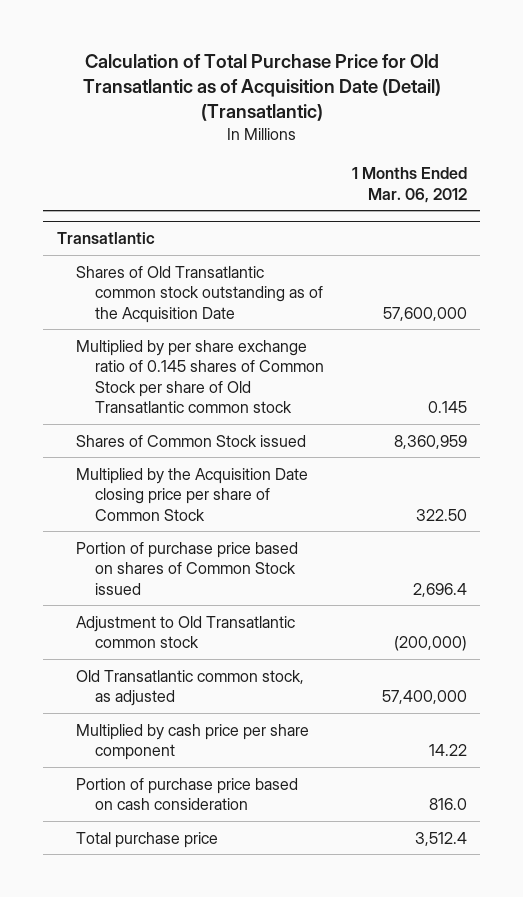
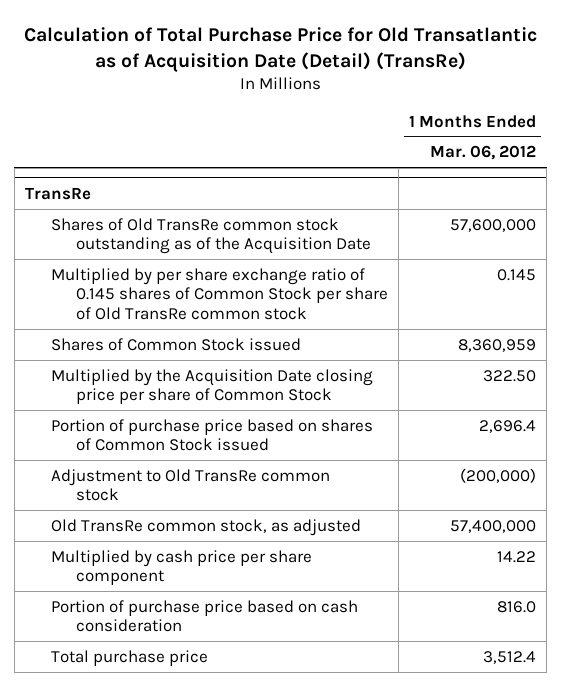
[82,54,441,122] Calculation of Total Purchase Price for Old Transatlantic as of Acquisition Date (Detail) (Transatlantic) -> [23,26,537,72] Calculation of Total Purchase Price for Old Transatlantic as of Acquisition Date (Detail) (TransRe)
[56,231,155,244] Transatlantic -> none
none -> [24,186,91,200] TransRe
[75,265,324,323] Shares of Old Transatlantic common stock outstanding as of the Acquisition Date -> [50,217,372,255] Shares of Old TransRe common stock outstanding as of the Acquisition Date
[75,339,325,414] Multiplied by per share exchange ratio of 0.145 shares of Common Stock per share of Old Transatlantic common stock -> [50,267,389,321] Multiplied by per share exchange ratio of 0.145 shares of Common Stock per share of Old TransRe common stock
[75,615,295,649] Adjustment to Old Transatlantic common stock -> [50,468,330,502] Adjustment to Old TransRe common stock
[75,669,304,707] Old Transatlantic common stock, as adjusted -> [50,518,361,536] Old TransRe common stock, as adjusted

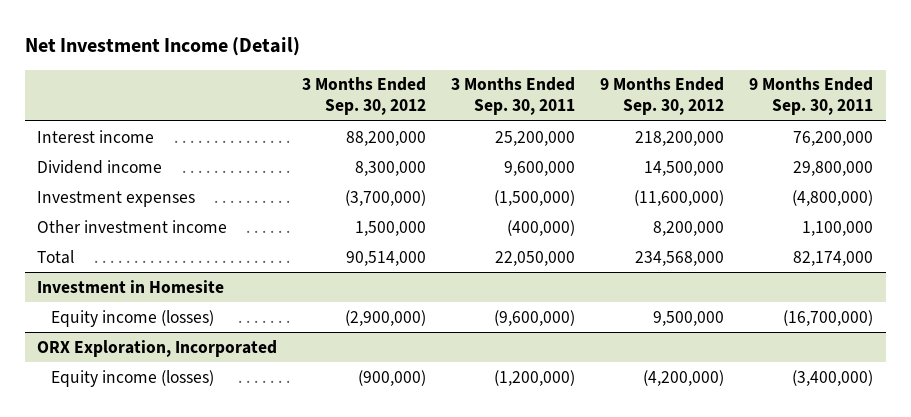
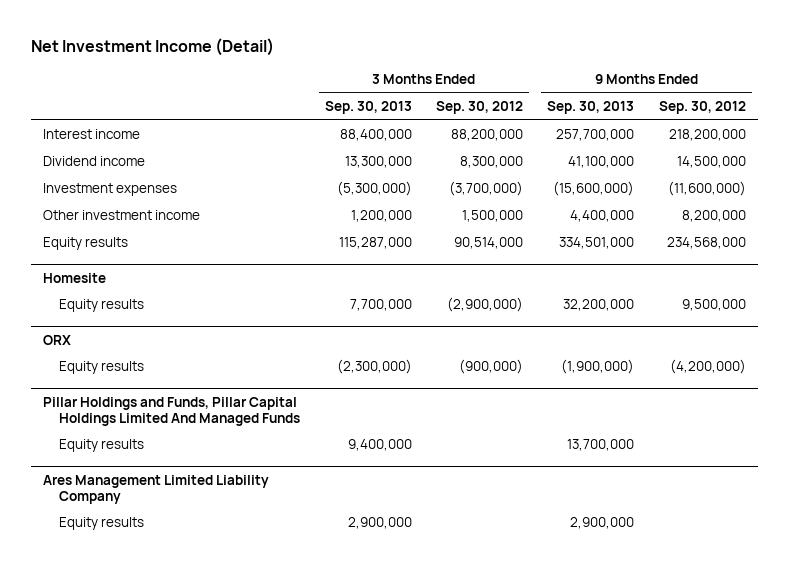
[451,77,576,116] 3 Months Ended Sep. 30, 2011 -> none
[749,77,874,116] 9 Months Ended Sep. 30, 2011 -> none
none -> [324,101,412,115] Sep. 30, 2013
none -> [547,101,635,115] Sep. 30, 2013
[37,279,225,293] Investment in Homesite -> none
[37,339,278,357] ORX Exploration, Incorporated -> none
[37,249,75,264] Total -> [43,237,129,251] Equity results
none -> [43,272,107,283] Homesite
[51,309,215,327] Equity income (losses) -> [59,299,145,313] Equity results
none -> [43,334,72,345] ORX
[51,369,215,387] Equity income (losses) -> [59,361,145,375] Equity results
none -> [43,396,301,427] Pillar Holdings and Funds, Pillar Capital Holdings Limited And Managed Funds
none -> [59,439,145,453] Equity results
none -> [43,474,270,505] Ares Management Limited Liability Company
none -> [59,517,145,531] Equity results

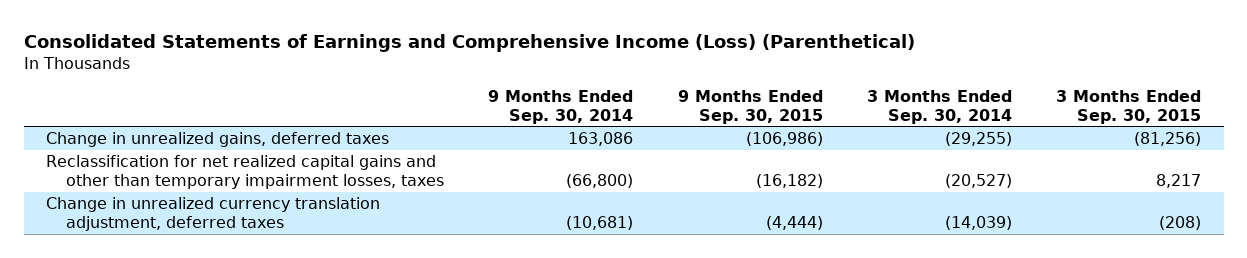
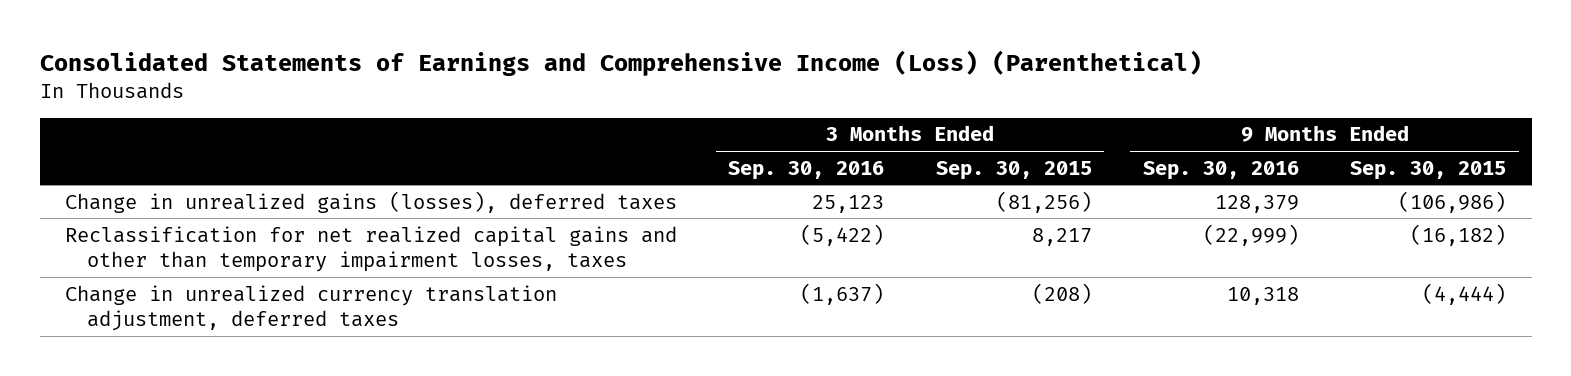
[488,89,634,124] 9 Months Ended Sep. 30, 2014 -> none
[867,89,1013,124] 3 Months Ended Sep. 30, 2014 -> none
none -> [728,160,885,180] Sep. 30, 2016
none -> [1142,160,1299,180] Sep. 30, 2016
[45,132,389,148] Change in unrealized gains, deferred taxes -> [65,190,678,213] Change in unrealized gains (losses), deferred taxes

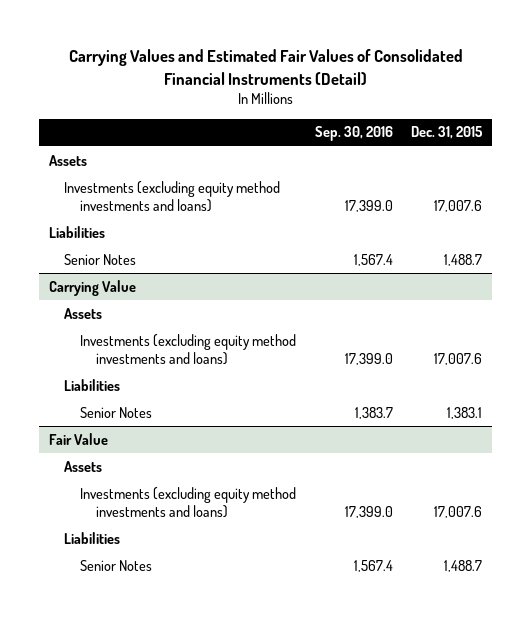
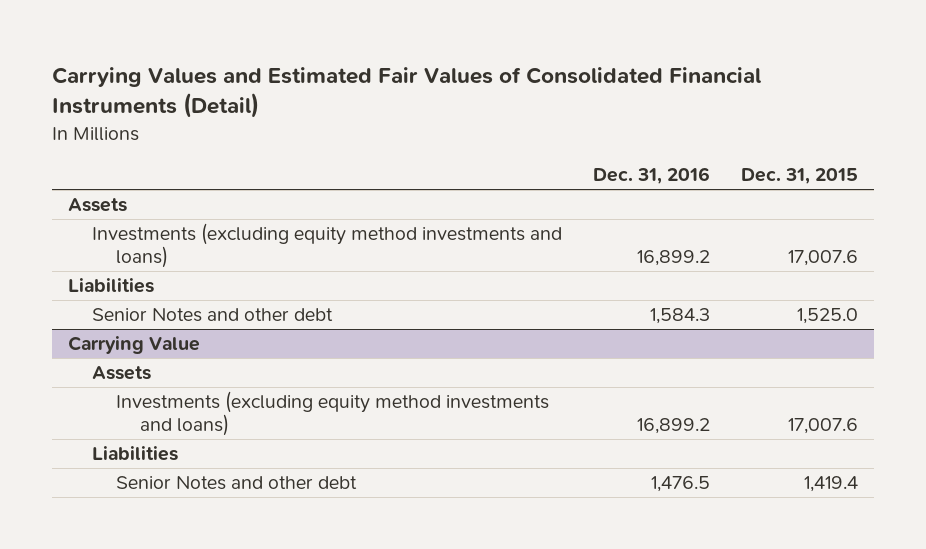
[314,126,393,142] Sep. 30, 2016 -> none
none -> [593,167,711,185] Dec. 31, 2016
[64,253,137,265] Senior Notes -> [91,308,333,323] Senior Notes and other debt
[444,253,483,266] 1,488.7 -> [797,308,859,325] 1,525.0
[48,432,108,445] Fair Value -> none
[64,460,103,472] Assets -> none
[80,486,297,519] Investments (excluding equity method investments and loans) -> none
[64,531,121,544] Liabilities -> none
[80,559,153,571] Senior Notes -> none
[80,406,153,418] Senior Notes -> [116,476,358,491] Senior Notes and other debt
[447,406,483,419] 1,383.1 -> [804,476,859,493] 1,419.4

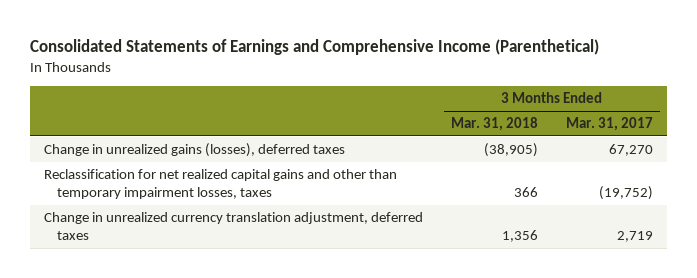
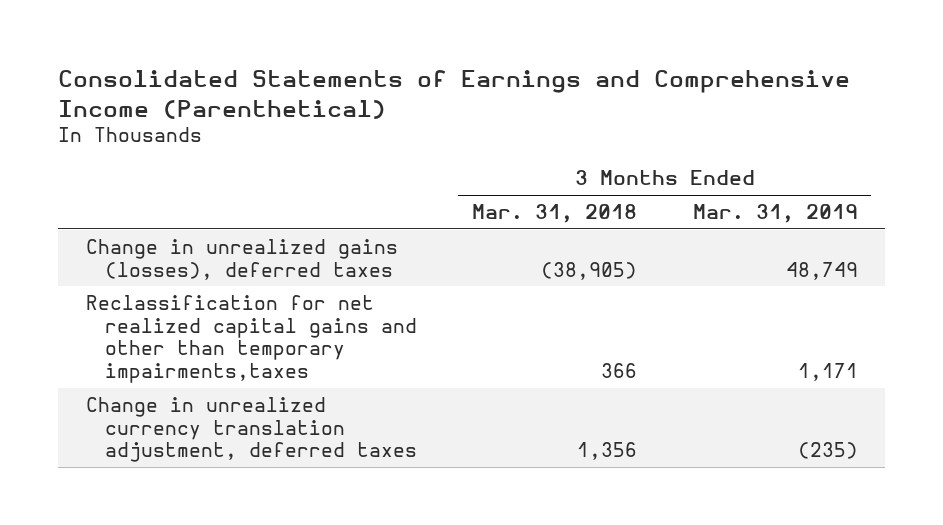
[566,117,654,132] Mar. 31, 2017 -> none
none -> [692,204,858,224] Mar. 31, 2019
[44,169,398,200] Reclassification for net realized capital gains and other than temporary impairment losses, taxes -> [85,295,417,384] Reclassification for net realized capital gains and other than temporary impairments,taxes

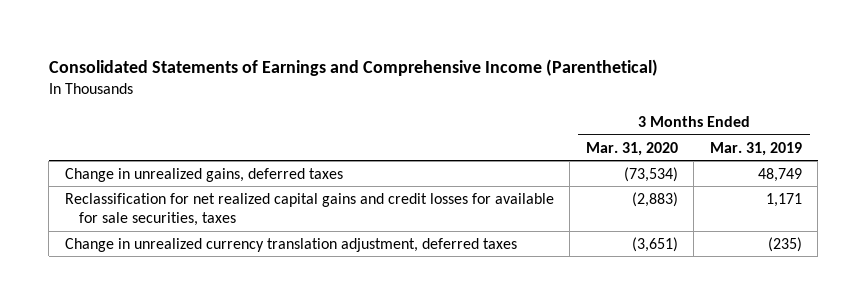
[472,204,638,224] Mar. 31, 2018 -> none
none -> [585,141,678,156] Mar. 31, 2020
[85,239,398,280] Change in unrealized gains (losses), deferred taxes -> [64,167,343,182] Change in unrealized gains, deferred taxes
[85,295,417,384] Reclassification for net realized capital gains and other than temporary impairments,taxes -> [64,192,554,227] Reclassification for net realized capital gains and credit losses for available for sale securities, taxes

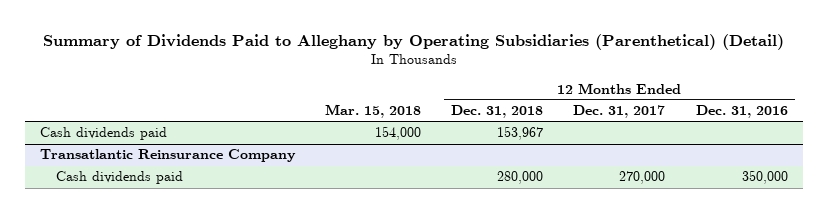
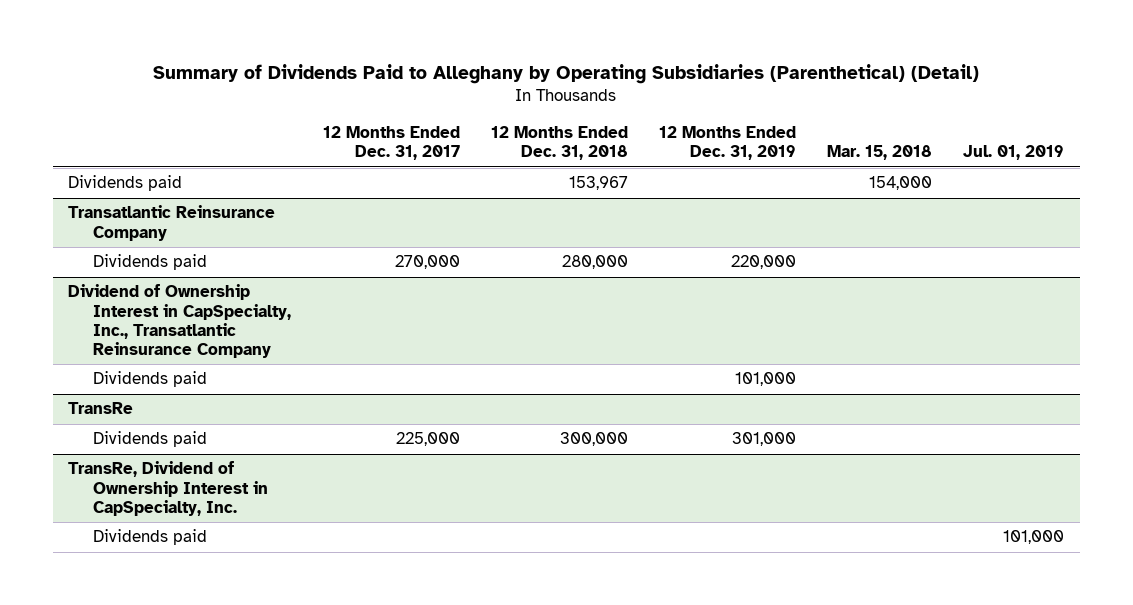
[695,105,788,119] Dec. 31, 2016 -> none
none -> [658,126,796,161] 12 Months Ended Dec. 31, 2019
none -> [963,145,1065,161] Jul. 01, 2019
[39,127,167,141] Cash dividends paid -> [68,175,183,192] Dividends paid
[55,171,183,185] Cash dividends paid -> [93,254,208,271] Dividends paid
none -> [68,284,292,358] Dividend of Ownership Interest in CapSpecialty, Inc., Transatlantic Reinsurance Company
none -> [93,371,208,388] Dividends paid
none -> [68,402,134,415] TransRe
none -> [93,431,208,448] Dividends paid
none -> [68,461,269,516] TransRe, Dividend of Ownership Interest in CapSpecialty, Inc.
none -> [93,529,208,546] Dividends paid

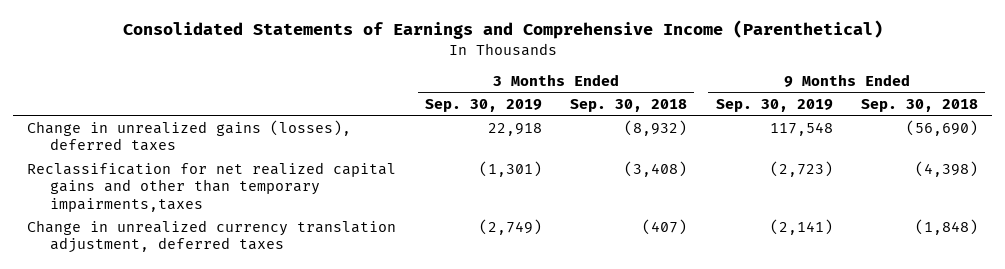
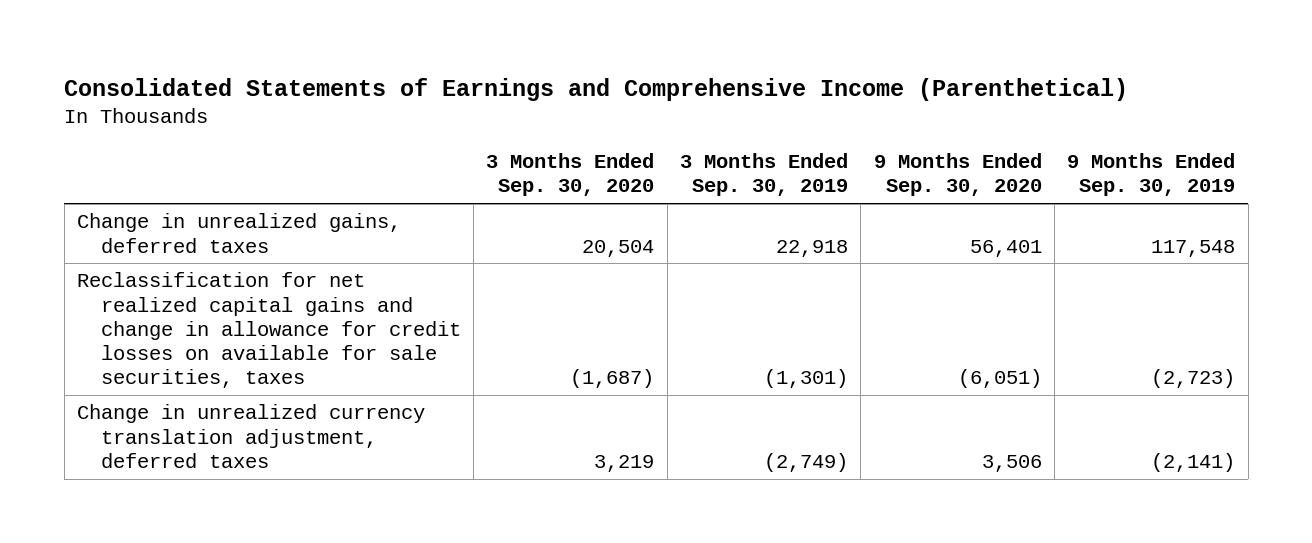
[570,98,688,112] Sep. 30, 2018 -> none
[860,98,978,112] Sep. 30, 2018 -> none
none -> [486,153,655,197] 3 Months Ended Sep. 30, 2020
none -> [873,153,1042,197] 9 Months Ended Sep. 30, 2020
[27,119,352,152] Change in unrealized gains (losses), deferred taxes -> [76,213,401,253] Change in unrealized gains, deferred taxes
[27,161,397,212] Reclassification for net realized capital gains and other than temporary impairments,taxes -> [76,272,461,388] Reclassification for net realized capital gains and change in allowance for credit losses on available for sale securities, taxes

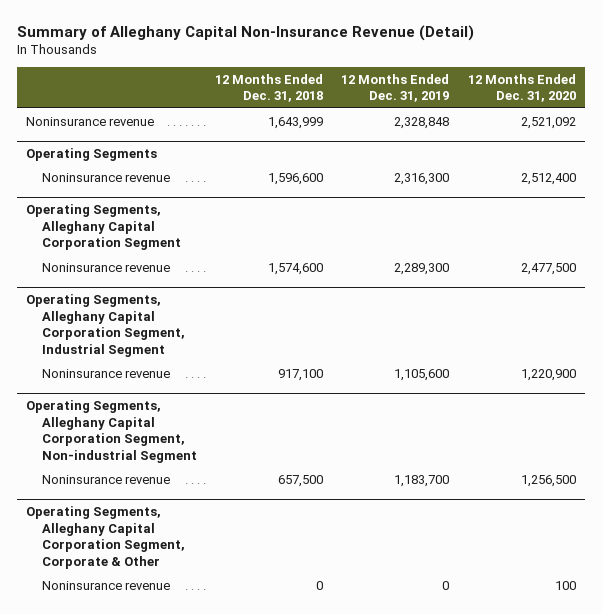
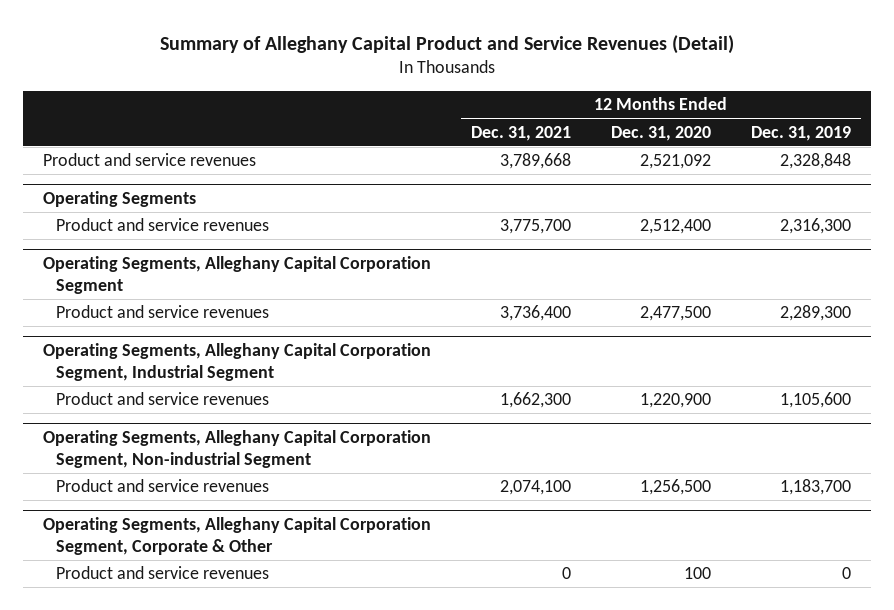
[16,24,474,41] Summary of Alleghany Capital Non-Insurance Revenue (Detail) -> [160,34,735,54] Summary of Alleghany Capital Product and Service Revenues (Detail)
[215,73,324,103] 12 Months Ended Dec. 31, 2018 -> none
none -> [471,125,572,141] Dec. 31, 2021
[25,116,154,126] Noninsurance revenue -> [42,153,256,167] Product and service revenues
[41,172,170,182] Noninsurance revenue -> [56,218,270,232] Product and service revenues
[41,262,170,272] Noninsurance revenue -> [56,305,270,319] Product and service revenues
[41,368,170,378] Noninsurance revenue -> [56,392,270,406] Product and service revenues
[41,474,170,484] Noninsurance revenue -> [56,479,270,493] Product and service revenues
[41,580,170,590] Noninsurance revenue -> [56,566,270,580] Product and service revenues

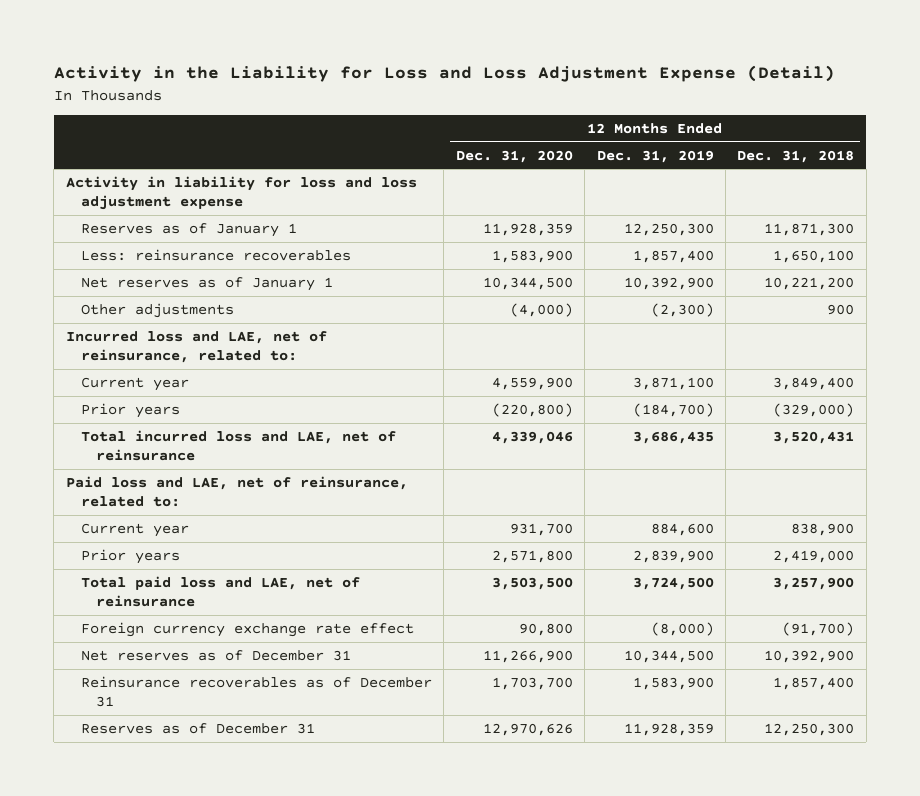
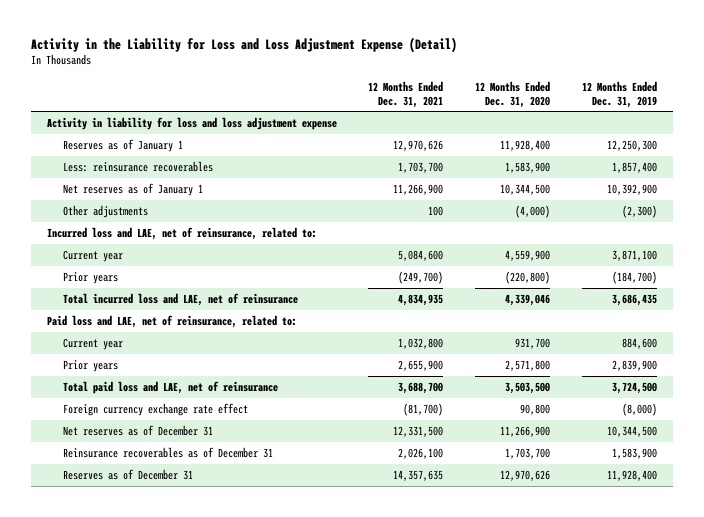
[737,149,855,163] Dec. 31, 2018 -> none
none -> [368,80,444,108] 12 Months Ended Dec. 31, 2021
[482,222,573,236] 11,928,359 -> [500,139,551,151] 11,928,400
[623,722,714,736] 11,928,359 -> [607,469,658,481] 11,928,400

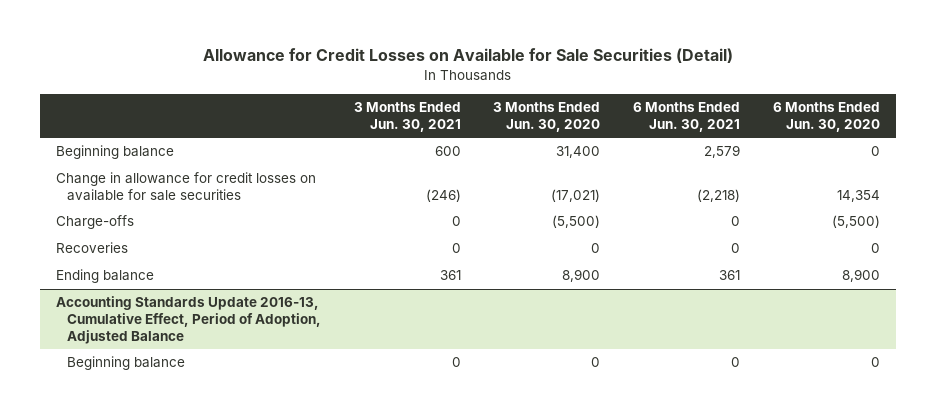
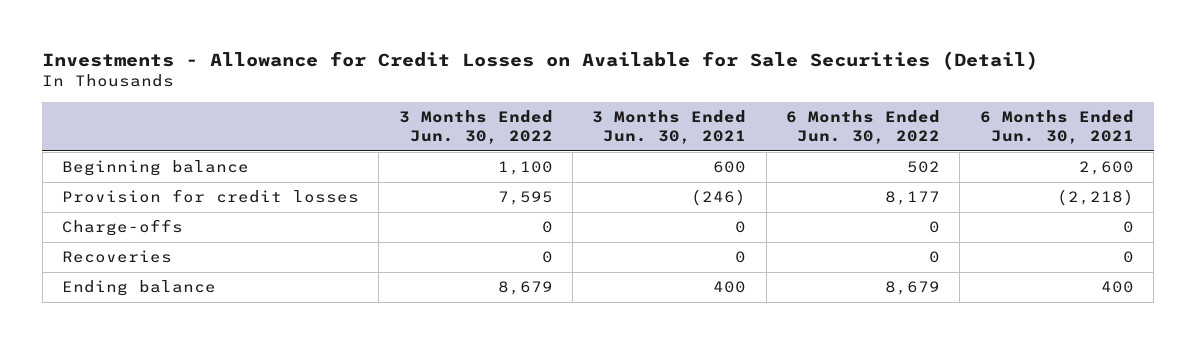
[202,48,733,64] Allowance for Credit Losses on Available for Sale Securities (Detail) -> [42,50,1039,70] Investments - Allowance for Credit Losses on Available for Sale Securities (Detail)
[493,102,601,132] 3 Months Ended Jun. 30, 2020 -> none
[772,102,880,132] 6 Months Ended Jun. 30, 2020 -> none
none -> [398,109,553,145] 3 Months Ended Jun. 30, 2022
none -> [786,109,941,145] 6 Months Ended Jun. 30, 2022
[703,145,740,159] 2,579 -> [1078,161,1134,176] 2,600
[56,172,317,202] Change in allowance for credit losses on available for sale securities -> [61,189,359,204] Provision for credit losses
[56,296,321,344] Accounting Standards Update 2016-13, Cumulative Effect, Period of Adoption, Adjusted Balance -> none
[66,356,185,371] Beginning balance -> none
[439,270,461,281] 361 -> [713,281,747,294] 400
[718,270,740,281] 361 -> [1100,281,1134,294] 400

